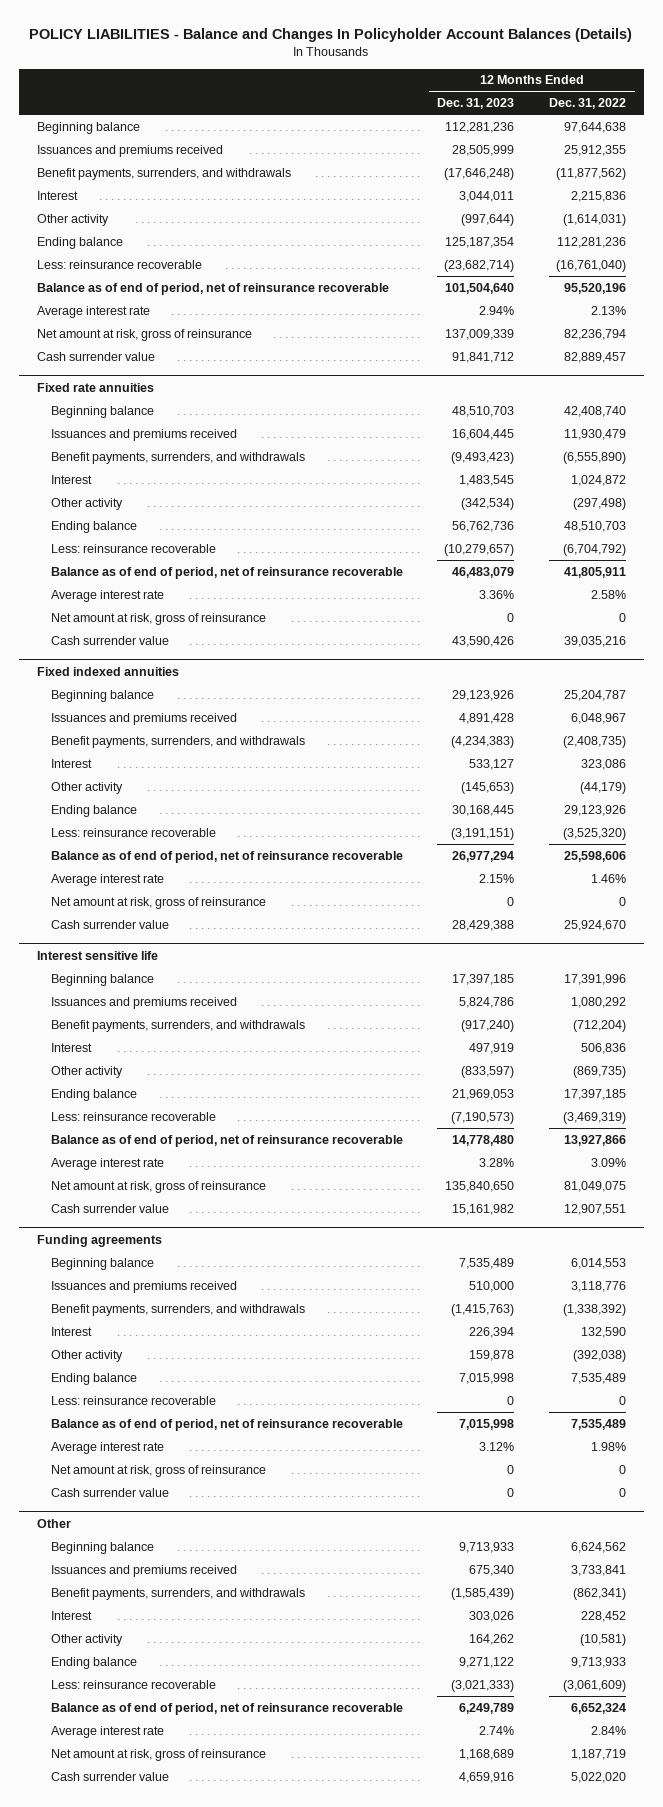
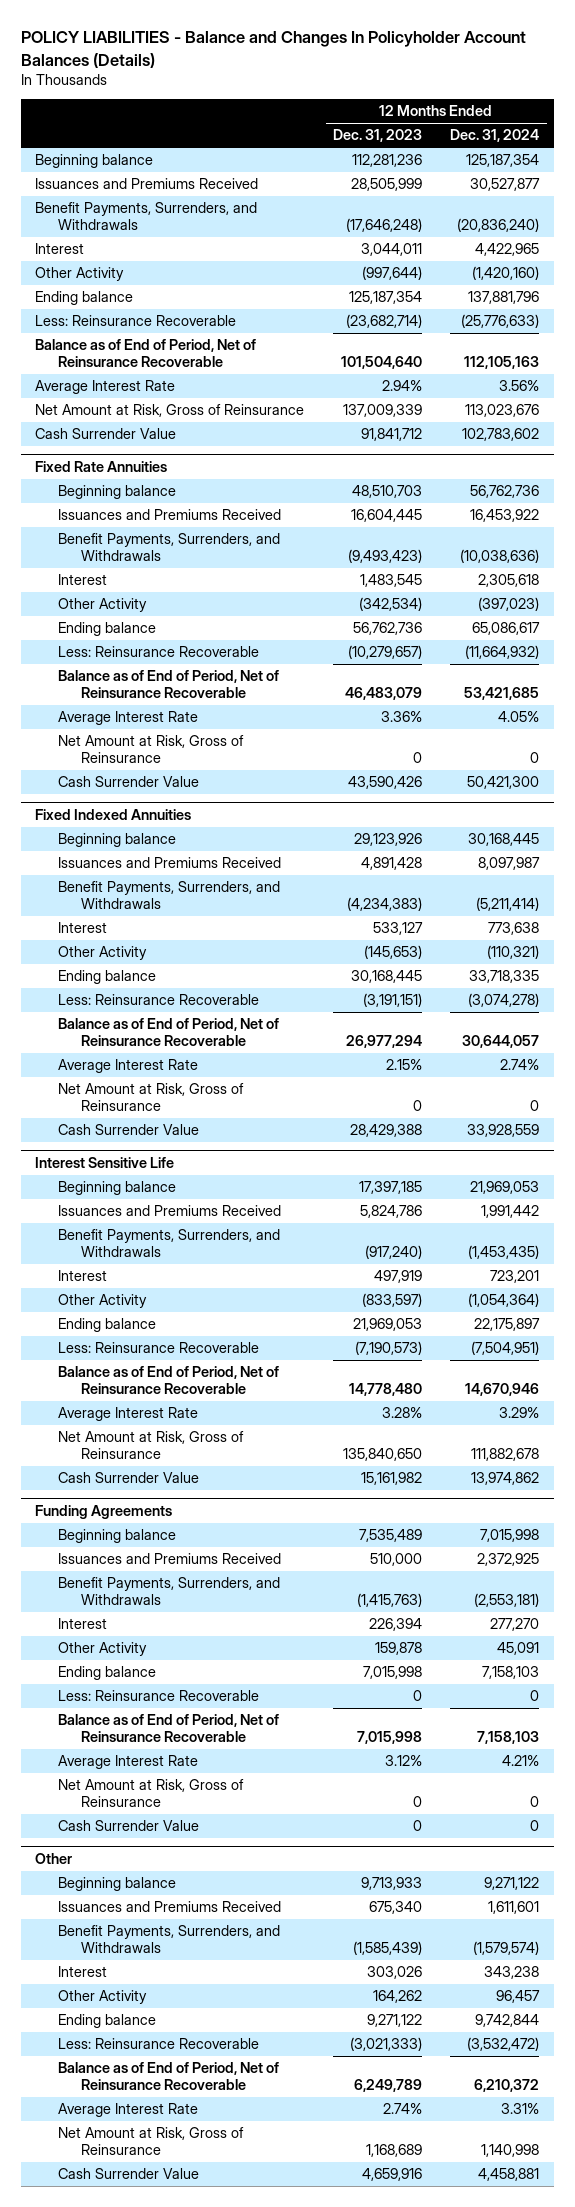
[549,98,627,110] Dec. 31, 2022 -> none
none -> [450,129,540,143] Dec. 31, 2024
[36,144,223,157] Issuances and premiums received -> [35,178,259,190] Issuances and Premiums Received
[36,167,291,180] Benefit payments, surrenders, and withdrawals -> [35,202,258,231] Benefit Payments, Surrenders, and Withdrawals
[36,213,109,226] Other activity -> [35,267,125,282] Other Activity
[36,259,202,269] Less: reinsurance recoverable -> [35,315,237,327] Less: Reinsurance Recoverable
[36,282,389,295] Balance as of end of period, net of reinsurance recoverable -> [35,339,257,368] Balance as of End of Period, Net of Reinsurance Recoverable
[36,305,150,318] Average interest rate -> [35,380,176,395] Average Interest Rate
[36,328,252,341] Net amount at risk, gross of reinsurance -> [35,404,305,418] Net Amount at Risk, Gross of Reinsurance
[36,351,155,361] Cash surrender value -> [35,428,177,440] Cash Surrender Value
[36,382,154,392] Fixed rate annuities -> [35,460,168,472] Fixed Rate Annuities
[50,428,237,441] Issuances and premiums received -> [58,509,282,521] Issuances and Premiums Received
[50,451,305,464] Benefit payments, surrenders, and withdrawals -> [58,533,281,562] Benefit Payments, Surrenders, and Withdrawals
[50,497,123,510] Other activity -> [58,598,148,613] Other Activity
[50,543,216,553] Less: reinsurance recoverable -> [58,646,260,658] Less: Reinsurance Recoverable
[50,566,403,579] Balance as of end of period, net of reinsurance recoverable -> [58,670,280,699] Balance as of End of Period, Net of Reinsurance Recoverable
[50,589,164,602] Average interest rate -> [58,711,199,726] Average Interest Rate
[50,612,266,625] Net amount at risk, gross of reinsurance -> [58,735,245,764] Net Amount at Risk, Gross of Reinsurance
[50,635,169,645] Cash surrender value -> [58,776,200,788] Cash Surrender Value
[36,666,179,676] Fixed indexed annuities -> [35,808,192,820] Fixed Indexed Annuities
[50,712,237,725] Issuances and premiums received -> [58,857,282,869] Issuances and Premiums Received
[50,735,305,748] Benefit payments, surrenders, and withdrawals -> [58,881,281,910] Benefit Payments, Surrenders, and Withdrawals
[50,781,123,794] Other activity -> [58,946,148,961] Other Activity
[50,827,216,837] Less: reinsurance recoverable -> [58,994,260,1006] Less: Reinsurance Recoverable
[50,850,403,863] Balance as of end of period, net of reinsurance recoverable -> [58,1018,280,1047] Balance as of End of Period, Net of Reinsurance Recoverable
[50,873,164,886] Average interest rate -> [58,1059,199,1074] Average Interest Rate
[50,896,266,909] Net amount at risk, gross of reinsurance -> [58,1083,245,1112] Net Amount at Risk, Gross of Reinsurance
[50,919,169,929] Cash surrender value -> [58,1124,200,1136] Cash Surrender Value
[36,950,158,960] Interest sensitive life -> [35,1156,175,1168] Interest Sensitive Life
[50,996,237,1009] Issuances and premiums received -> [58,1205,282,1217] Issuances and Premiums Received
[50,1019,305,1032] Benefit payments, surrenders, and withdrawals -> [58,1229,281,1258] Benefit Payments, Surrenders, and Withdrawals
[50,1065,123,1078] Other activity -> [58,1294,148,1309] Other Activity
[50,1111,216,1121] Less: reinsurance recoverable -> [58,1342,260,1354] Less: Reinsurance Recoverable
[50,1134,403,1147] Balance as of end of period, net of reinsurance recoverable -> [58,1366,280,1395] Balance as of End of Period, Net of Reinsurance Recoverable
[50,1157,164,1170] Average interest rate -> [58,1407,199,1422] Average Interest Rate
[50,1180,266,1193] Net amount at risk, gross of reinsurance -> [58,1431,245,1460] Net Amount at Risk, Gross of Reinsurance
[50,1203,169,1213] Cash surrender value -> [58,1472,200,1484] Cash Surrender Value
[36,1234,162,1247] Funding agreements -> [35,1504,173,1519] Funding Agreements
[50,1280,237,1293] Issuances and premiums received -> [58,1553,282,1565] Issuances and Premiums Received
[50,1303,305,1316] Benefit payments, surrenders, and withdrawals -> [58,1577,281,1606] Benefit Payments, Surrenders, and Withdrawals
[50,1349,123,1362] Other activity -> [58,1642,148,1657] Other Activity
[50,1395,216,1405] Less: reinsurance recoverable -> [58,1690,260,1702] Less: Reinsurance Recoverable
[50,1418,403,1431] Balance as of end of period, net of reinsurance recoverable -> [58,1714,280,1743] Balance as of End of Period, Net of Reinsurance Recoverable
[50,1441,164,1454] Average interest rate -> [58,1755,199,1770] Average Interest Rate
[50,1464,266,1477] Net amount at risk, gross of reinsurance -> [58,1779,245,1808] Net Amount at Risk, Gross of Reinsurance
[50,1487,169,1497] Cash surrender value -> [58,1820,200,1832] Cash Surrender Value
[50,1564,237,1577] Issuances and premiums received -> [58,1901,282,1913] Issuances and Premiums Received
[50,1587,305,1600] Benefit payments, surrenders, and withdrawals -> [58,1925,281,1954] Benefit Payments, Surrenders, and Withdrawals
[50,1633,123,1646] Other activity -> [58,1990,148,2005] Other Activity
[50,1679,216,1689] Less: reinsurance recoverable -> [58,2038,260,2050] Less: Reinsurance Recoverable
[50,1702,403,1715] Balance as of end of period, net of reinsurance recoverable -> [58,2062,280,2091] Balance as of End of Period, Net of Reinsurance Recoverable
[50,1725,164,1738] Average interest rate -> [58,2103,199,2118] Average Interest Rate
[50,1748,266,1761] Net amount at risk, gross of reinsurance -> [58,2127,245,2156] Net Amount at Risk, Gross of Reinsurance
[50,1771,169,1781] Cash surrender value -> [58,2168,200,2180] Cash Surrender Value

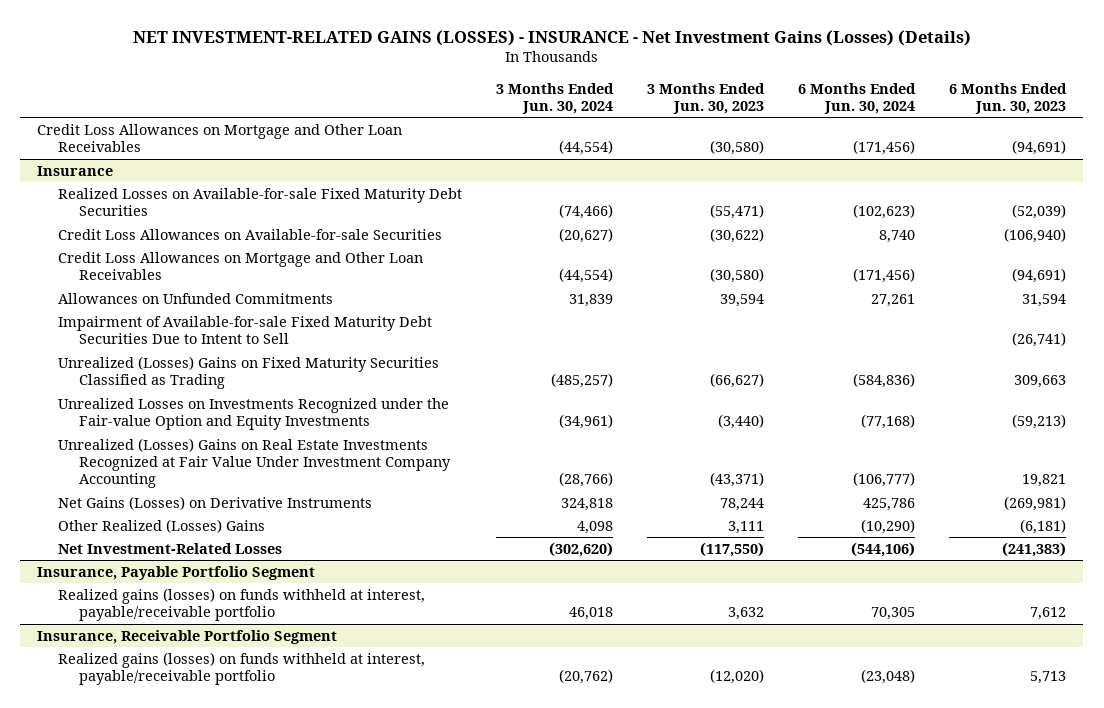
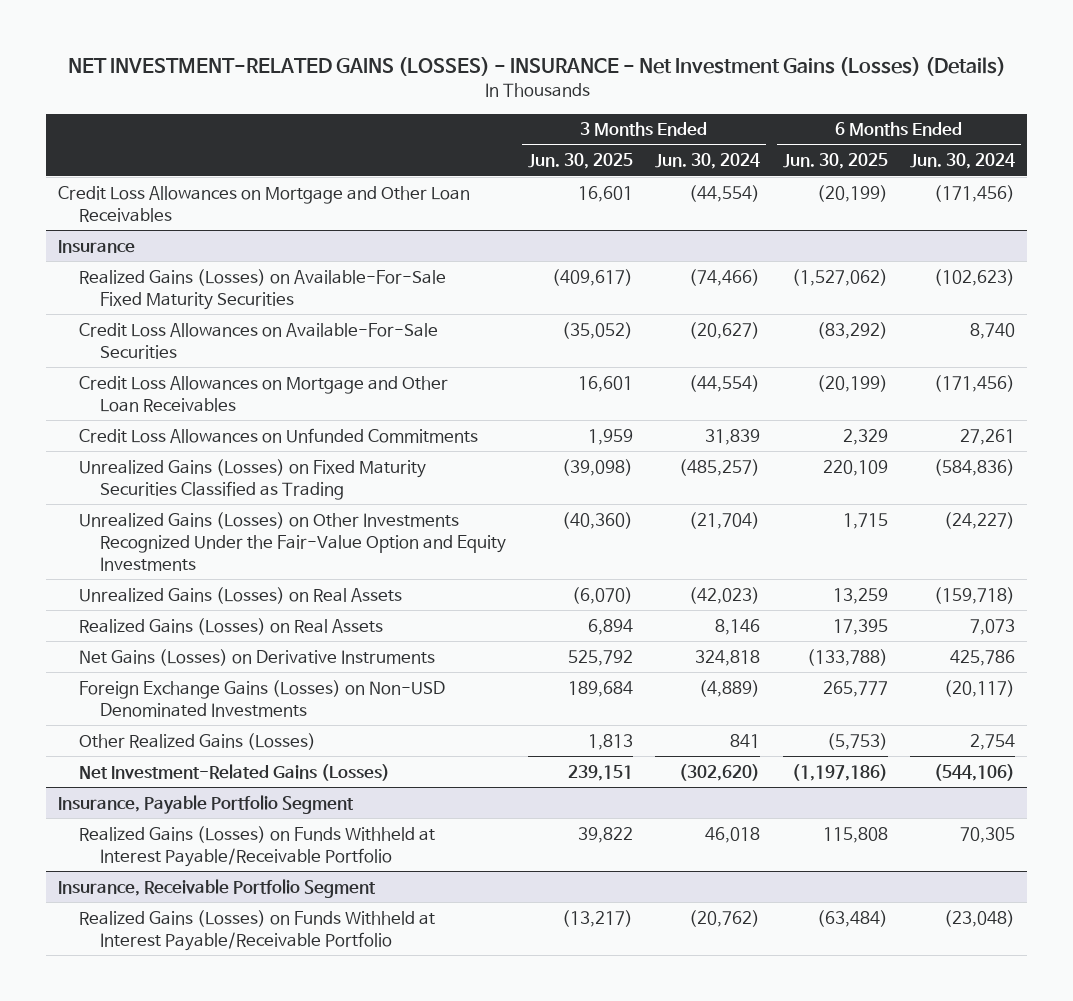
[647,82,766,114] 3 Months Ended Jun. 30, 2023 -> none
[949,82,1068,114] 6 Months Ended Jun. 30, 2023 -> none
none -> [527,153,633,170] Jun. 30, 2025
none -> [782,153,888,170] Jun. 30, 2025
[58,187,463,217] Realized Losses on Available-for-sale Fixed Maturity Debt Securities -> [78,268,446,310] Realized Gains (Losses) on Available-For-Sale Fixed Maturity Securities
[58,228,443,240] Credit Loss Allowances on Available-for-sale Securities -> [78,322,438,359] Credit Loss Allowances on Available-For-Sale Securities
[58,315,433,345] Impairment of Available-for-sale Fixed Maturity Debt Securities Due to Intent to Sell -> none
[58,437,451,489] Unrealized (Losses) Gains on Real Estate Investments Recognized at Fair Value Under Investment Company Accounting -> none
[58,292,334,304] Allowances on Unfunded Commitments -> [78,427,478,443] Credit Loss Allowances on Unfunded Commitments
[58,355,440,390] Unrealized (Losses) Gains on Fixed Maturity Securities Classified as Trading -> [78,458,426,500] Unrealized Gains (Losses) on Fixed Maturity Securities Classified as Trading
[58,397,450,431] Unrealized Losses on Investments Recognized under the Fair-value Option and Equity Investments -> [78,511,506,572] Unrealized Gains (Losses) on Other Investments Recognized Under the Fair-Value Option and Equity Investments
[559,414,614,430] (34,961) -> [689,511,761,529] (21,704)
[861,414,916,430] (77,168) -> [944,511,1016,529] (24,227)
none -> [78,586,402,604] Unrealized Gains (Losses) on Real Assets
none -> [78,617,383,635] Realized Gains (Losses) on Real Assets
none -> [78,679,445,717] Foreign Exchange Gains (Losses) on Non-USD Denominated Investments
[58,518,266,533] Other Realized (Losses) Gains -> [78,732,316,750] Other Realized Gains (Losses)
[577,520,614,534] 4,098 -> [730,733,761,748] 841
[861,518,916,534] (10,290) -> [970,733,1016,750] 2,754
[58,542,283,554] Net Investment-Related Losses -> [78,763,390,781] Net Investment-Related Gains (Losses)
[58,587,426,622] Realized gains (losses) on funds withheld at interest, payable/receivable portfolio -> [78,825,435,867] Realized Gains (Losses) on Funds Withheld at Interest Payable/Receivable Portfolio
[58,651,426,686] Realized gains (losses) on funds withheld at interest, payable/receivable portfolio -> [78,909,435,951] Realized Gains (Losses) on Funds Withheld at Interest Payable/Receivable Portfolio

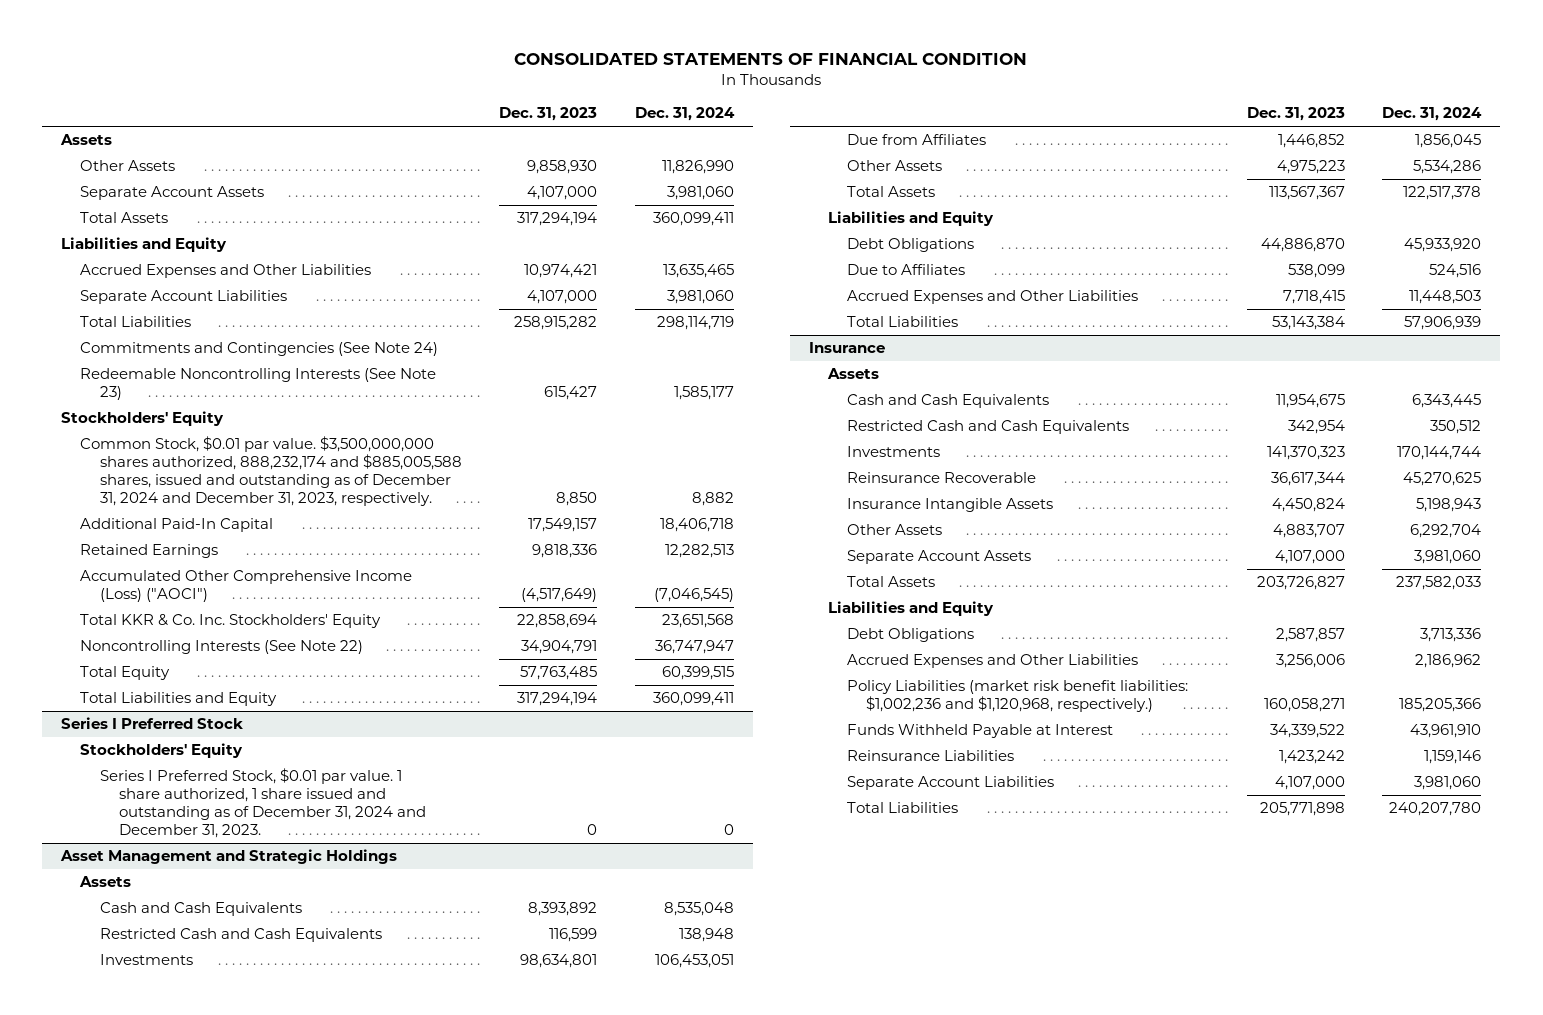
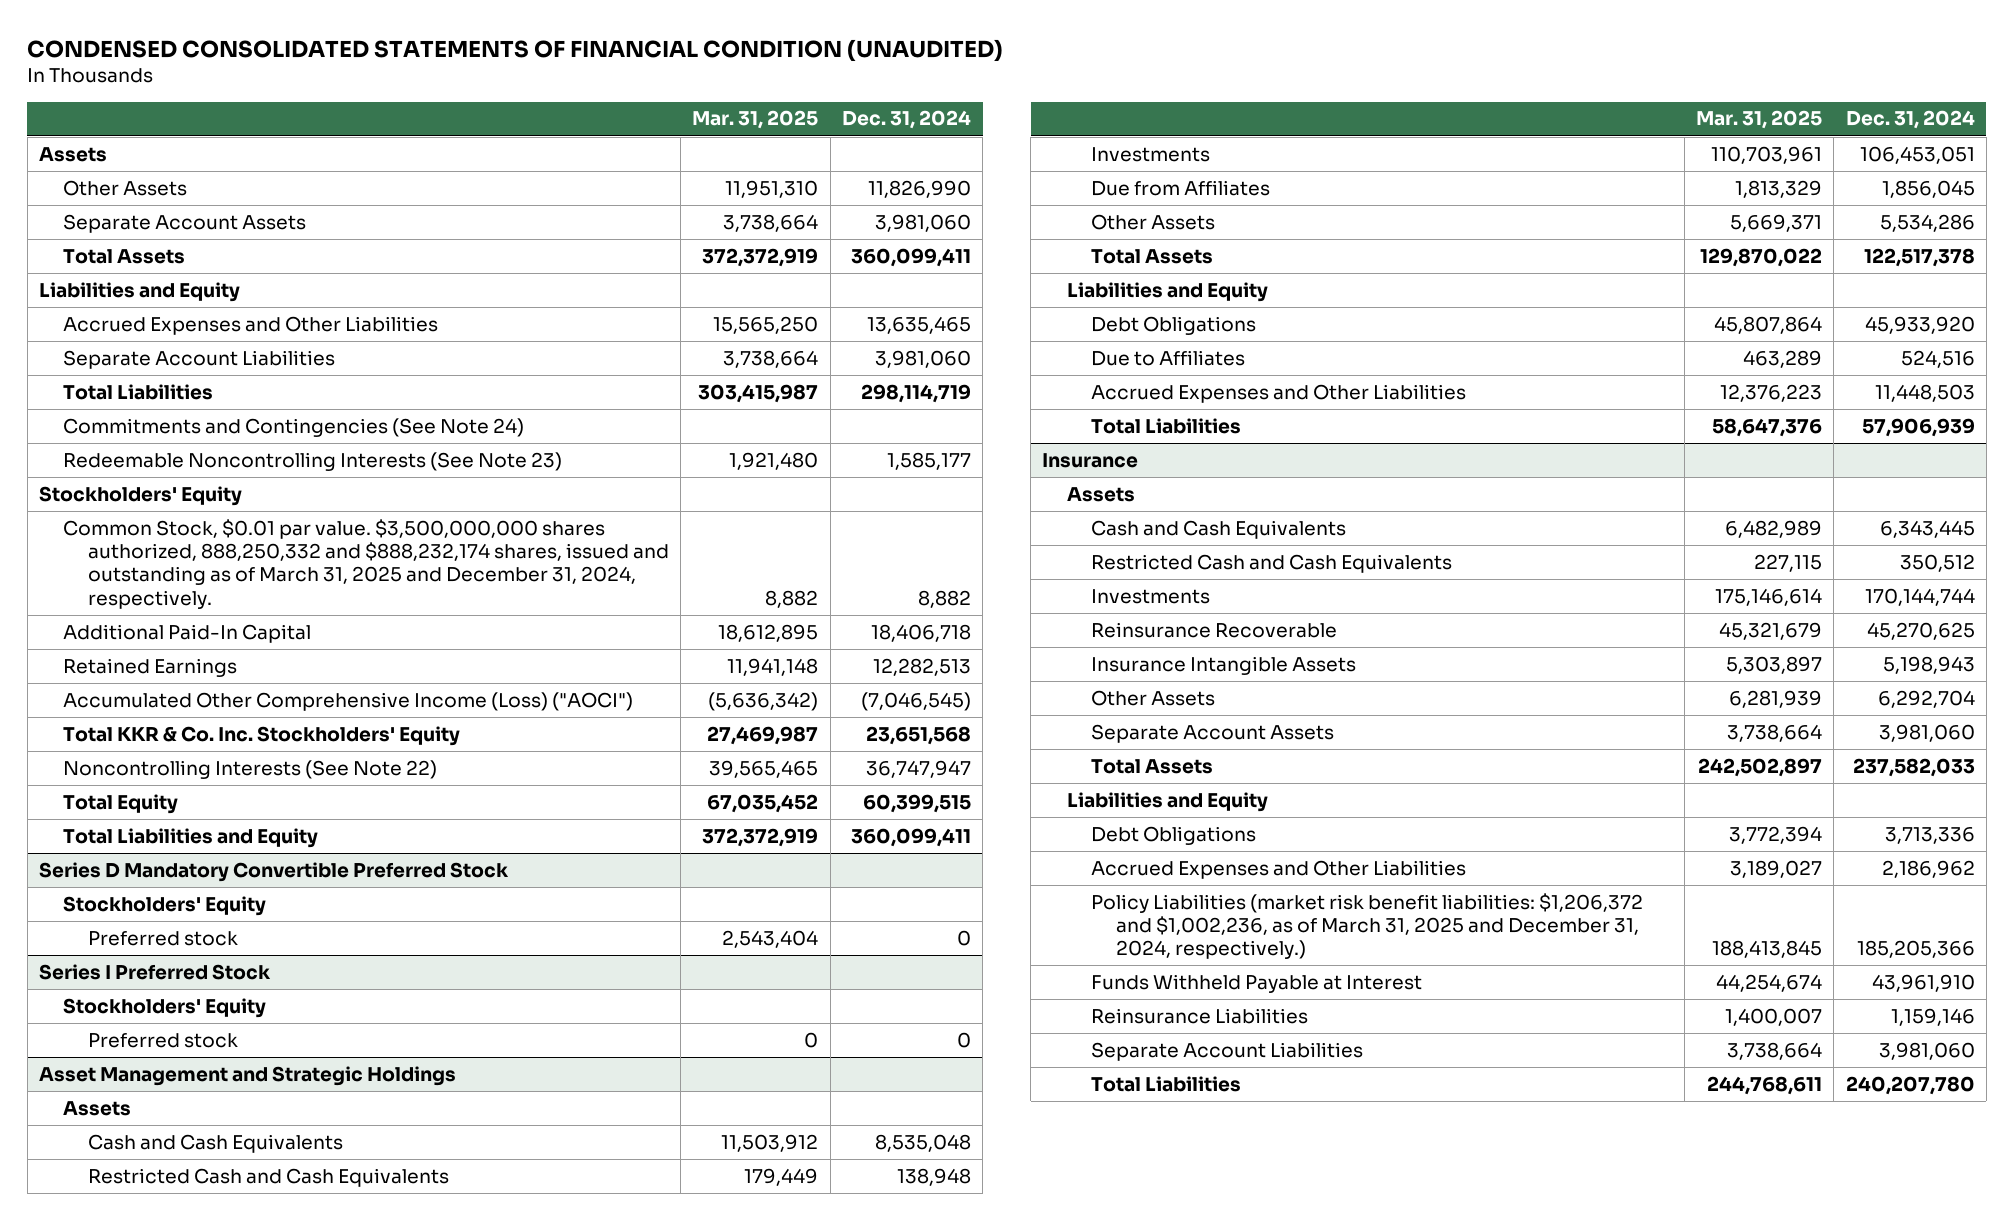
[514,53,1028,66] CONSOLIDATED STATEMENTS OF FINANCIAL CONDITION -> [27,38,1004,62] CONDENSED CONSOLIDATED STATEMENTS OF FINANCIAL CONDITION (UNAUDITED)
[499,107,598,122] Dec. 31, 2023 -> none
none -> [692,110,819,130] Mar. 31, 2025
[80,436,462,507] Common Stock, $0.01 par value. $3,500,000,000 shares authorized, 888,232,174 and $885,005,588 shares, issued and outstanding as of December 31, 2024 and December 31, 2023, respectively. -> [63,518,669,609] Common Stock, $0.01 par value. $3,500,000,000 shares authorized, 888,250,332 and $888,232,174 shares, issued and outstanding as of March 31, 2025 and December 31, 2024, respectively.
none -> [38,861,509,882] Series D Mandatory Convertible Preferred Stock
none -> [63,895,267,916] Stockholders' Equity
none -> [87,930,238,946] Preferred stock
[99,768,426,839] Series I Preferred Stock, $0.01 par value. 1 share authorized, 1 share issued and outstanding as of December 31, 2024 and December 31, 2023. -> [87,1032,238,1048] Preferred stock
[847,680,1189,713] Policy Liabilities (market risk benefit liabilities: $1,002,236 and $1,120,968, respectively.) -> [1091,892,1644,960] Policy Liabilities (market risk benefit liabilities: $1,206,372 and $1,002,236, as of March 31, 2025 and December 31, 2024, respectively.)

